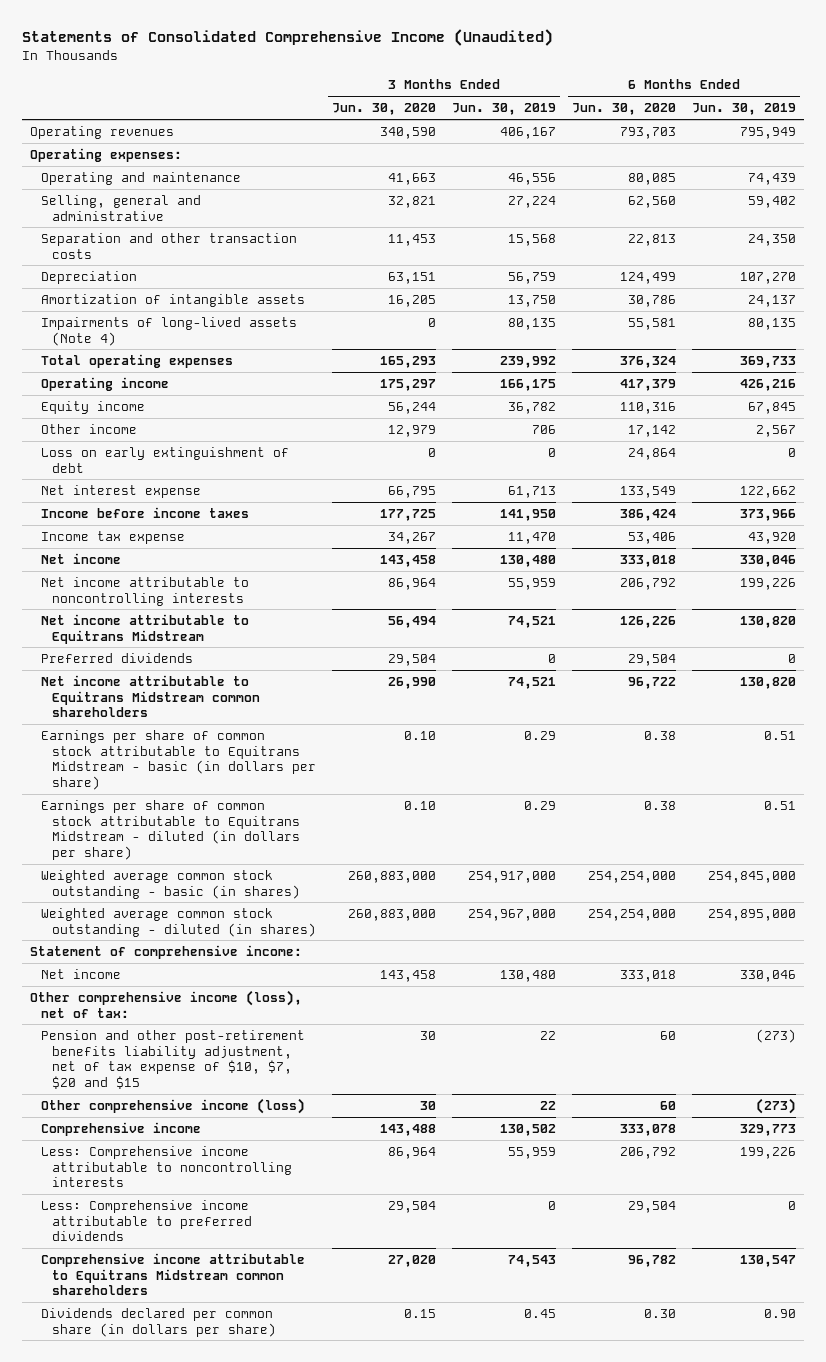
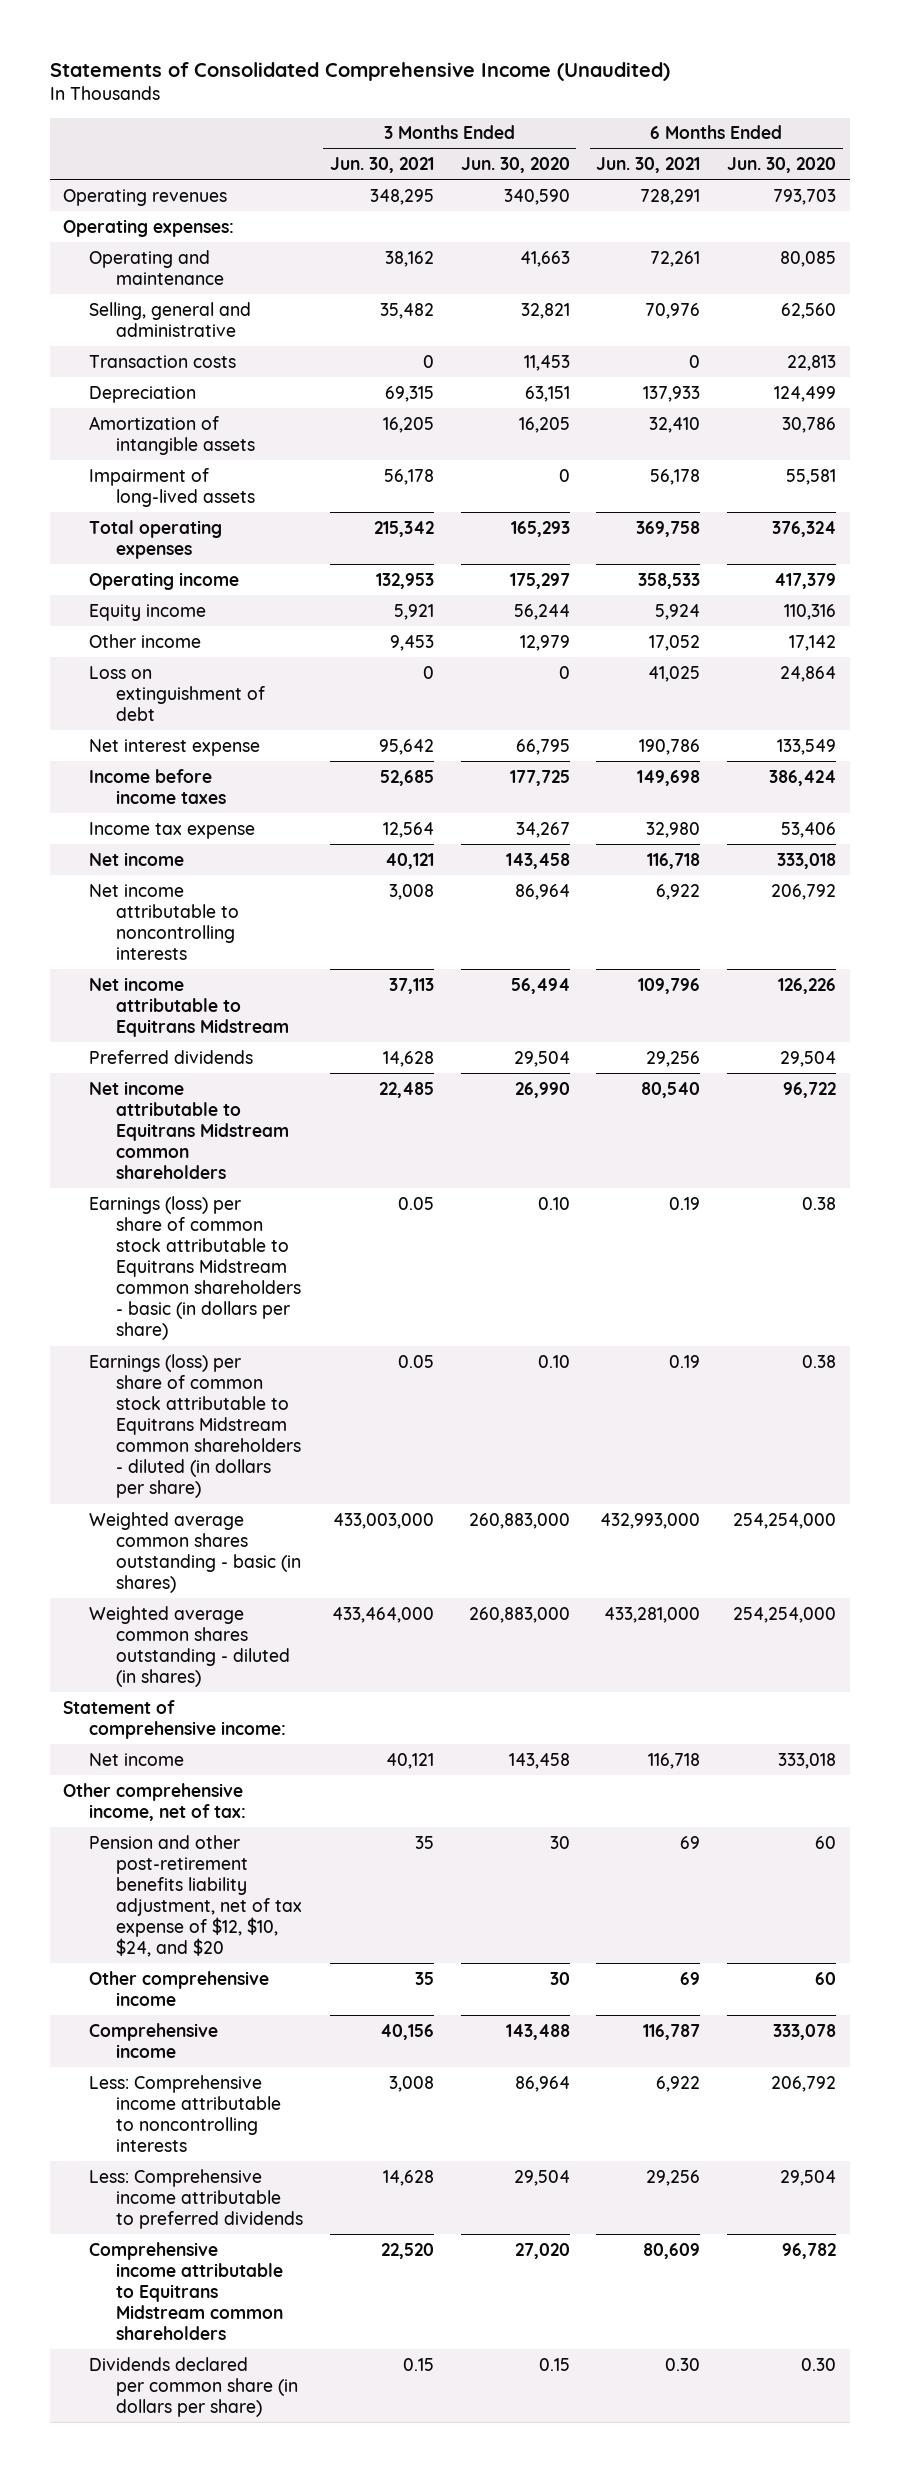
[452,103,557,116] Jun. 30, 2019 -> none
[692,103,797,116] Jun. 30, 2019 -> none
none -> [329,157,434,174] Jun. 30, 2021
none -> [596,157,701,174] Jun. 30, 2021
[40,233,297,259] Separation and other transaction costs -> [89,354,237,368] Transaction costs
[40,317,297,346] Impairments of long-lived assets (Note 4) -> [89,467,255,507] Impairment of long-lived assets
[40,447,289,473] Loss on early extinguishment of debt -> [89,665,265,721] Loss on extinguishment of debt
[40,730,316,790] Earnings per share of common stock attributable to Equitrans Midstream - basic (in dollars per share) -> [89,1195,301,1341] Earnings (loss) per share of common stock attributable to Equitrans Midstream common shareholders - basic (in dollars per share)
[40,800,300,860] Earnings per share of common stock attributable to Equitrans Midstream - diluted (in dollars per share) -> [89,1353,301,1499] Earnings (loss) per share of common stock attributable to Equitrans Midstream common shareholders - diluted (in dollars per share)
[40,870,300,899] Weighted average common stock outstanding - basic (in shares) -> [89,1511,301,1593] Weighted average common shares outstanding - basic (in shares)
[40,908,316,937] Weighted average common stock outstanding - diluted (in shares) -> [89,1605,290,1687] Weighted average common shares outstanding - diluted (in shares)
[29,990,302,1018] Other comprehensive income (loss), net of tax: -> [63,1782,247,1821] Other comprehensive income, net of tax:
[40,1030,305,1089] Pension and other post-retirement benefits liability adjustment, net of tax expense of $10, $7, $20 and $15 -> [89,1834,302,1958] Pension and other post-retirement benefits liability adjustment, net of tax expense of $12, $10, $24, and $20
[40,1098,305,1115] Other comprehensive income (loss) -> [89,1970,270,2006] Other comprehensive income

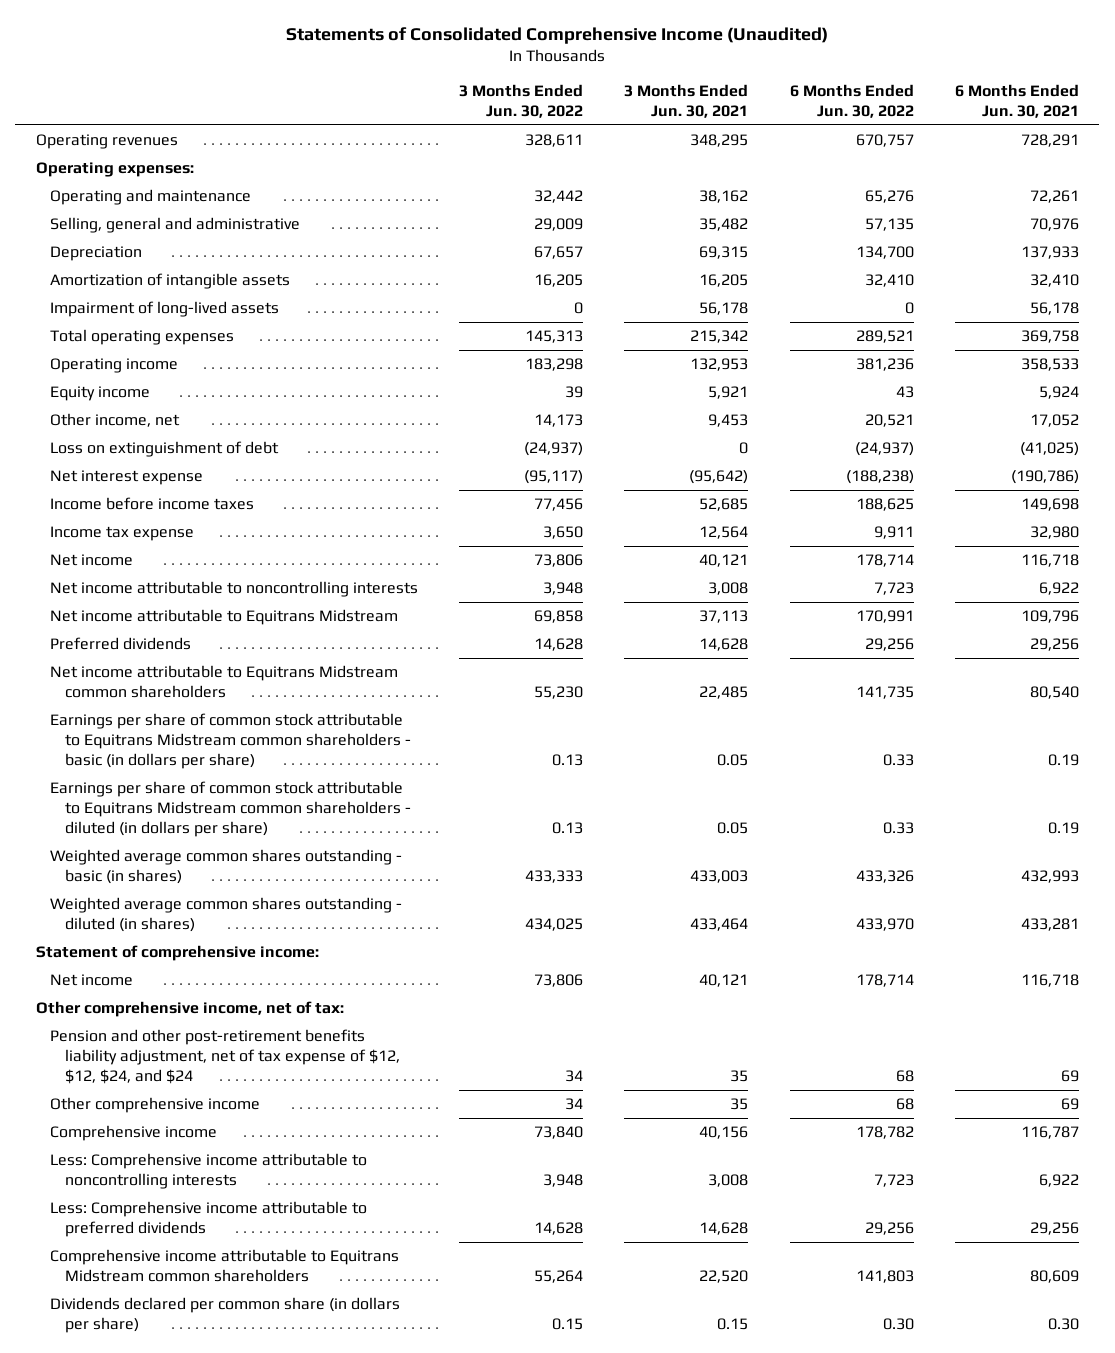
[460,157,570,174] Jun. 30, 2020 -> none
[727,157,837,174] Jun. 30, 2020 -> none
none -> [459,83,584,118] 3 Months Ended Jun. 30, 2022
none -> [789,83,914,118] 6 Months Ended Jun. 30, 2022
[89,354,237,368] Transaction costs -> none
[89,633,202,648] Other income -> [50,413,181,428] Other income, net
[648,665,701,682] 41,025 -> [1019,442,1079,457] (41,025)
[378,738,434,755] 95,642 -> [689,470,749,485] (95,642)
[639,738,701,755] 190,786 -> [1010,470,1079,485] (190,786)
[89,1195,301,1341] Earnings (loss) per share of common stock attributable to Equitrans Midstream common shareholders - basic (in dollars per share) -> [50,713,411,770] Earnings per share of common stock attributable to Equitrans Midstream common shareholders - basic (in dollars per share)
[89,1353,301,1499] Earnings (loss) per share of common stock attributable to Equitrans Midstream common shareholders - diluted (in dollars per share) -> [50,781,411,838] Earnings per share of common stock attributable to Equitrans Midstream common shareholders - diluted (in dollars per share)
[332,1512,434,1529] 433,003,000 -> [690,870,749,884] 433,003
[600,1512,701,1529] 432,993,000 -> [1020,870,1079,884] 432,993
[331,1606,434,1623] 433,464,000 -> [690,918,749,932] 433,464
[604,1606,701,1623] 433,281,000 -> [1020,918,1079,932] 433,281
[89,1834,302,1958] Pension and other post-retirement benefits liability adjustment, net of tax expense of $12, $10, $24, and $20 -> [50,1029,400,1085] Pension and other post-retirement benefits liability adjustment, net of tax expense of $12, $12, $24, and $24

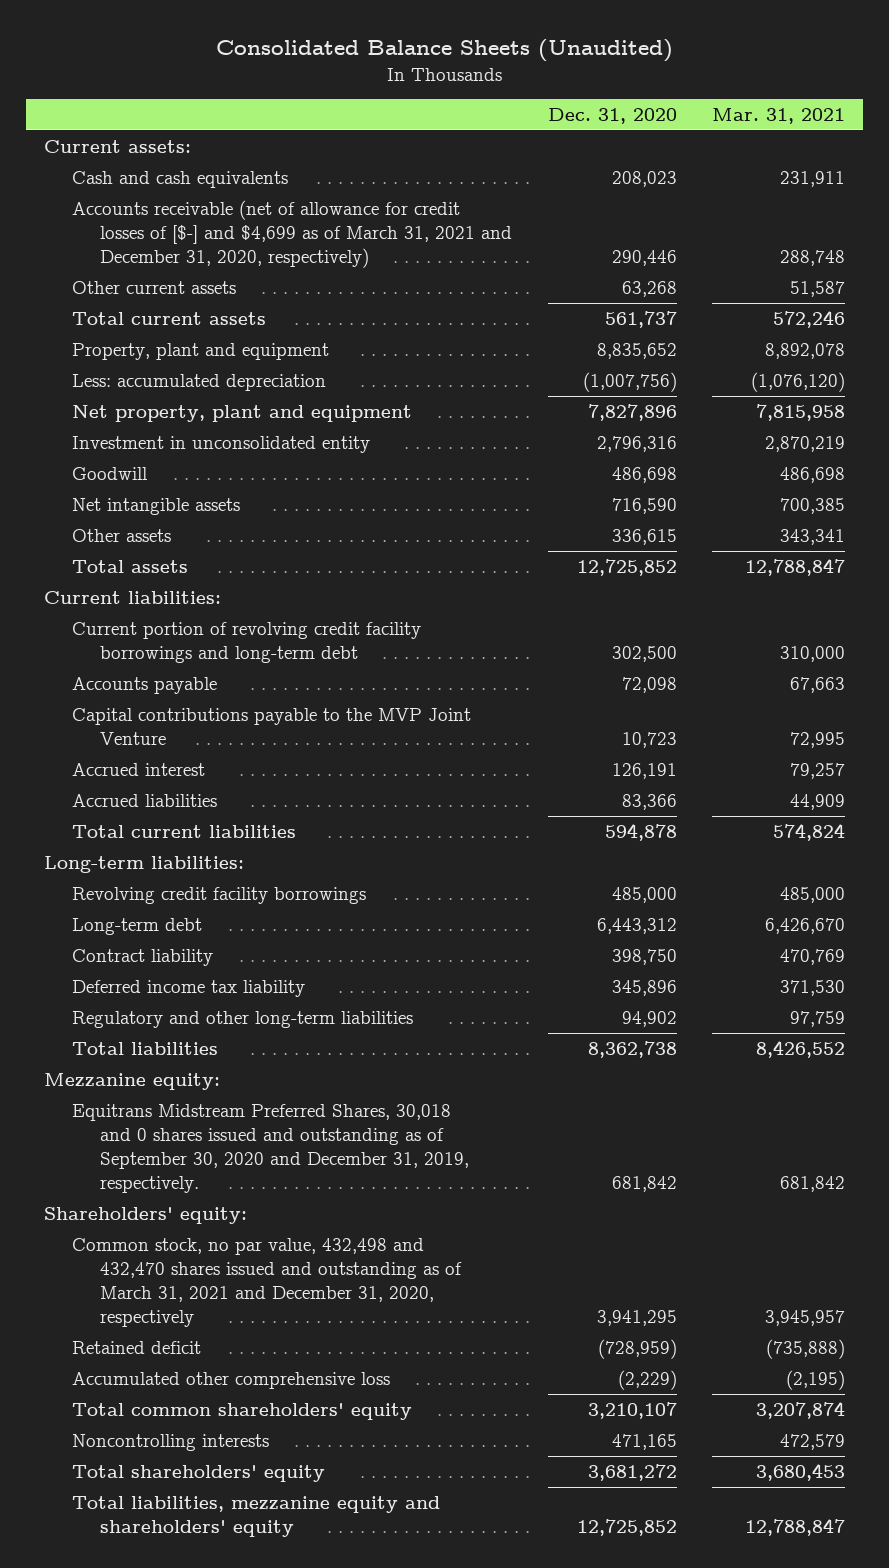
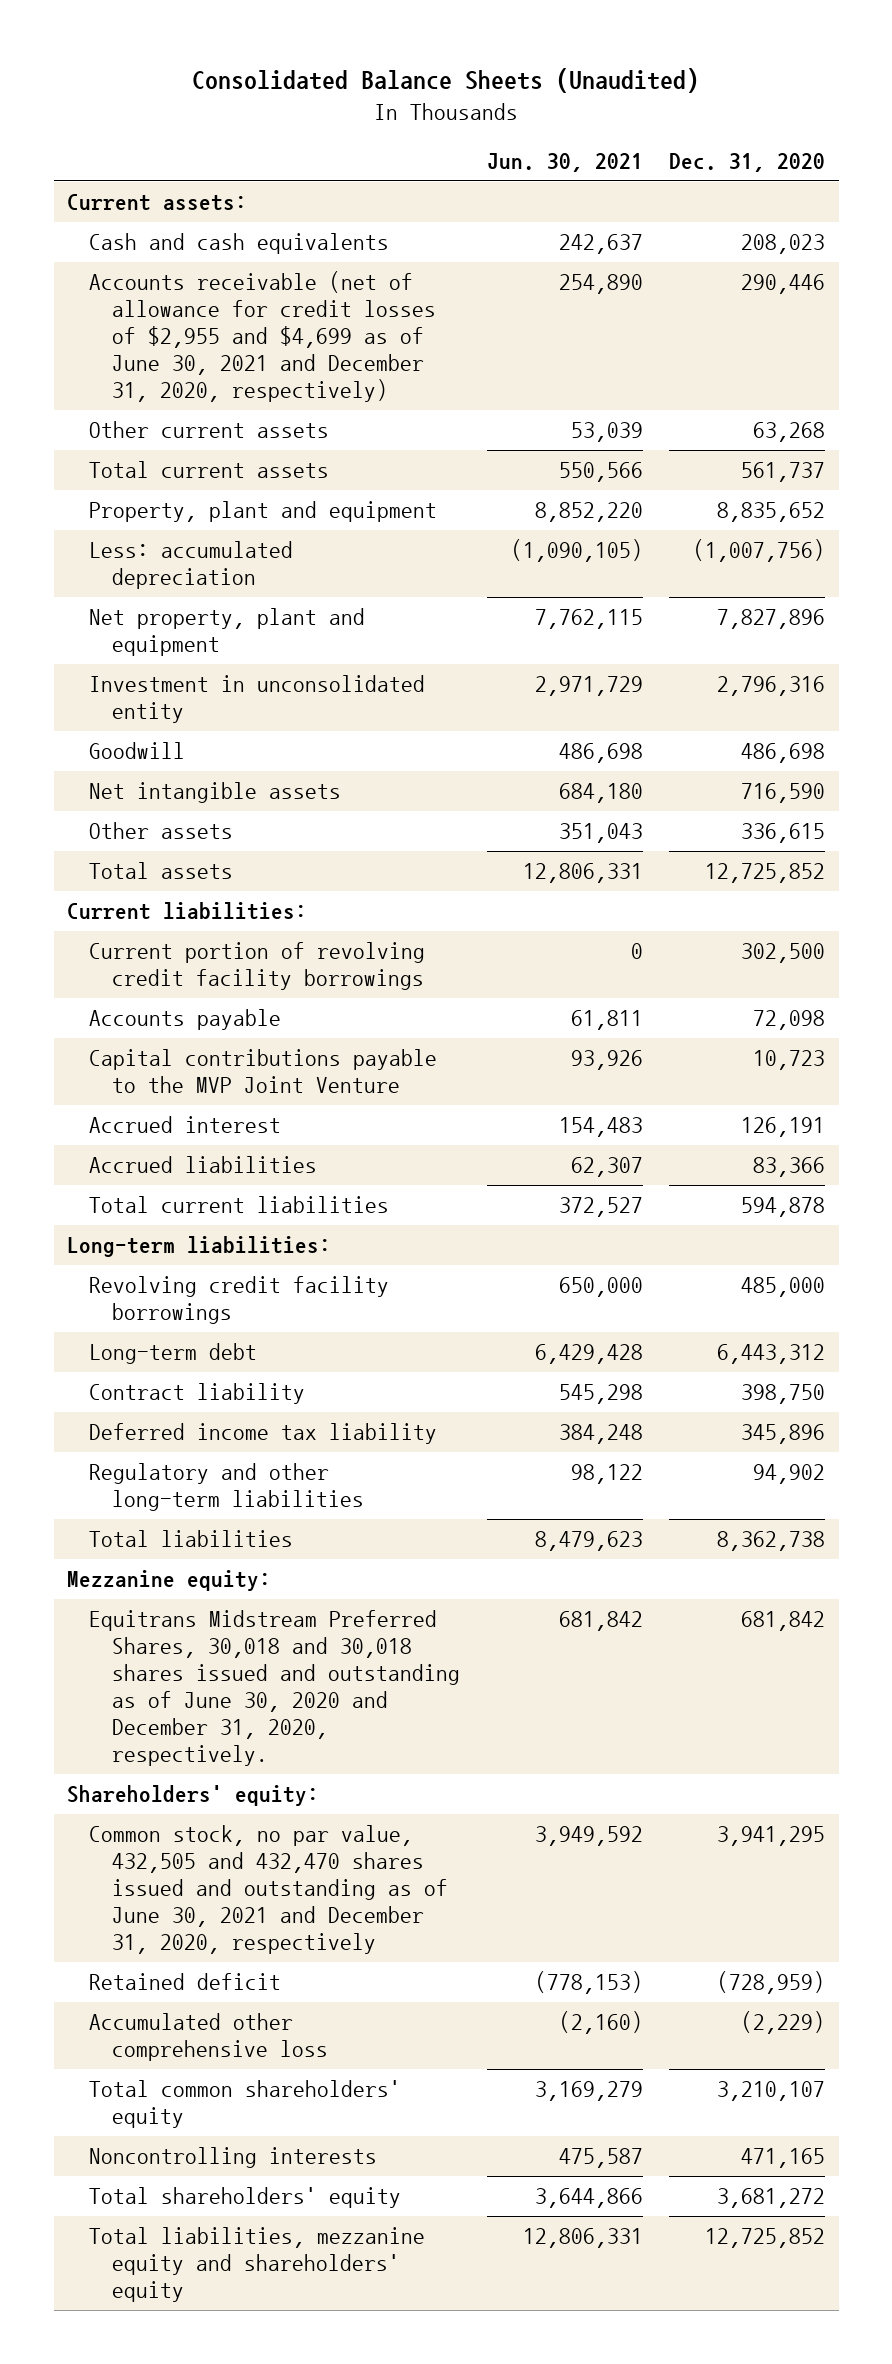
[712,108,846,125] Mar. 31, 2021 -> none
none -> [486,153,643,173] Jun. 30, 2021
[72,199,512,268] Accounts receivable (net of allowance for credit losses of [$-] and $4,699 as of March 31, 2021 and December 31, 2020, respectively) -> [89,271,436,402] Accounts receivable (net of allowance for credit losses of $2,955 and $4,699 as of June 30, 2021 and December 31, 2020, respectively)
[72,621,422,663] Current portion of revolving credit facility borrowings and long-term debt -> [89,942,426,991] Current portion of revolving credit facility borrowings
[72,1103,469,1193] Equitrans Midstream Preferred Shares, 30,018 and 0 shares issued and outstanding as of September 30, 2020 and December 31, 2019, respectively. -> [89,1610,460,1766] Equitrans Midstream Preferred Shares, 30,018 and 30,018 shares issued and outstanding as of June 30, 2020 and December 31, 2020, respectively.
[72,1237,462,1327] Common stock, no par value, 432,498 and 432,470 shares issued and outstanding as of March 31, 2021 and December 31, 2020, respectively -> [89,1825,448,1954] Common stock, no par value, 432,505 and 432,470 shares issued and outstanding as of June 30, 2021 and December 31, 2020, respectively

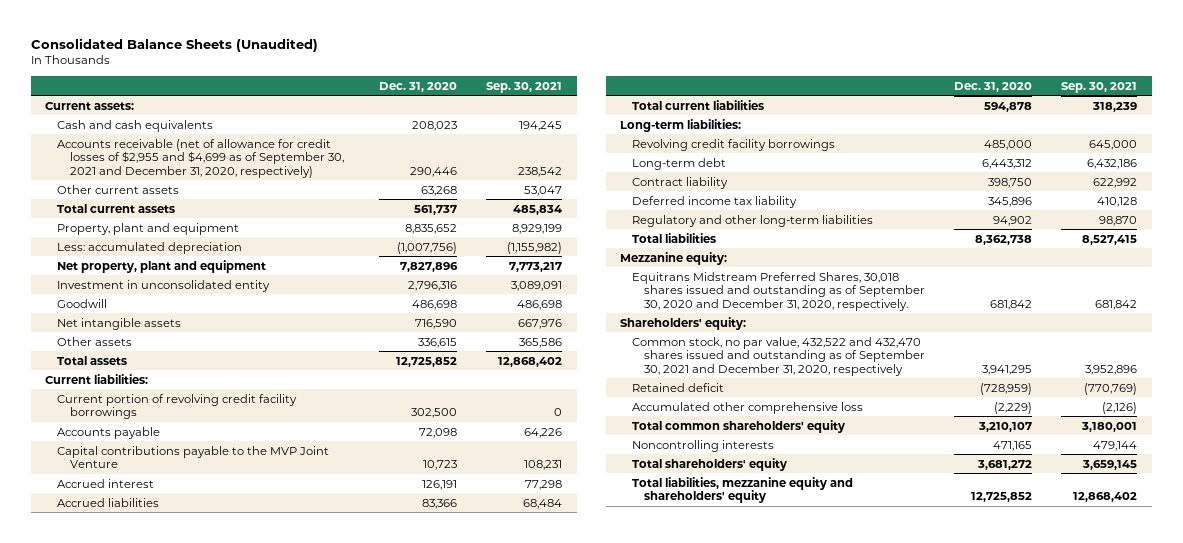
[486,153,643,173] Jun. 30, 2021 -> none
none -> [486,81,563,93] Sep. 30, 2021
[89,271,436,402] Accounts receivable (net of allowance for credit losses of $2,955 and $4,699 as of June 30, 2021 and December 31, 2020, respectively) -> [57,138,344,178] Accounts receivable (net of allowance for credit losses of $2,955 and $4,699 as of September 30, 2021 and December 31, 2020, respectively)
[89,1610,460,1766] Equitrans Midstream Preferred Shares, 30,018 and 30,018 shares issued and outstanding as of June 30, 2020 and December 31, 2020, respectively. -> [632,271,926,311] Equitrans Midstream Preferred Shares, 30,018 shares issued and outstanding as of September 30, 2020 and December 31, 2020, respectively.
[89,1825,448,1954] Common stock, no par value, 432,505 and 432,470 shares issued and outstanding as of June 30, 2021 and December 31, 2020, respectively -> [632,336,926,376] Common stock, no par value, 432,522 and 432,470 shares issued and outstanding as of September 30, 2021 and December 31, 2020, respectively

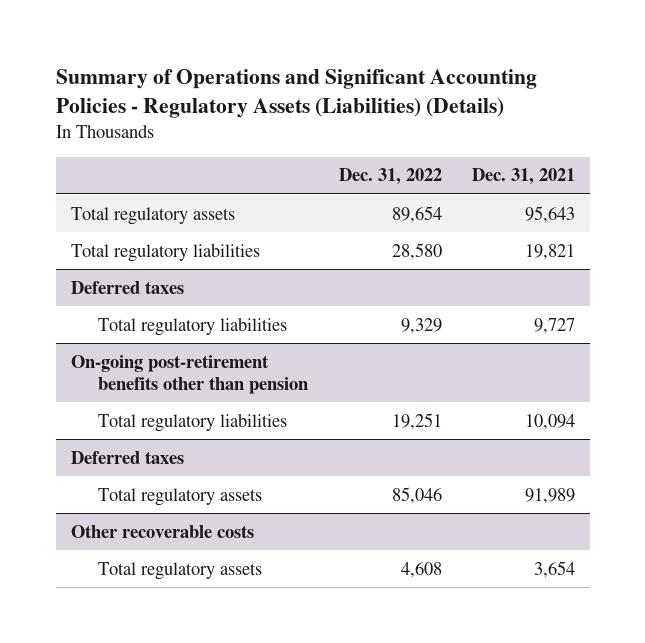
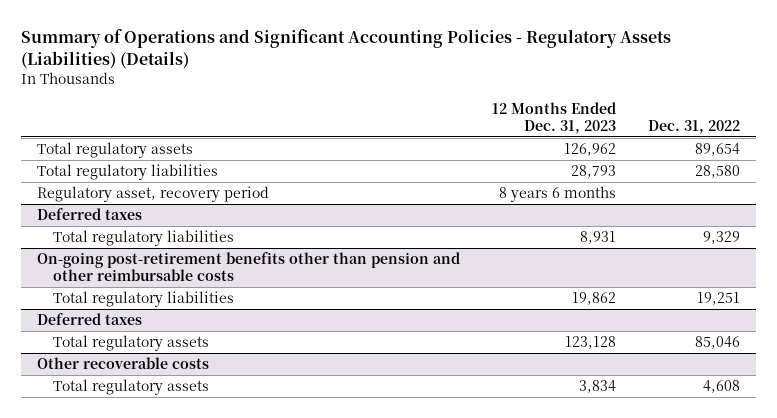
[471,168,575,186] Dec. 31, 2021 -> none
none -> [492,101,617,134] 12 Months Ended Dec. 31, 2023
none -> [37,186,270,203] Regulatory asset, recovery period
[70,354,309,394] On-going post-retirement benefits other than pension -> [37,252,461,282] On-going post-retirement benefits other than pension and other reimbursable costs

